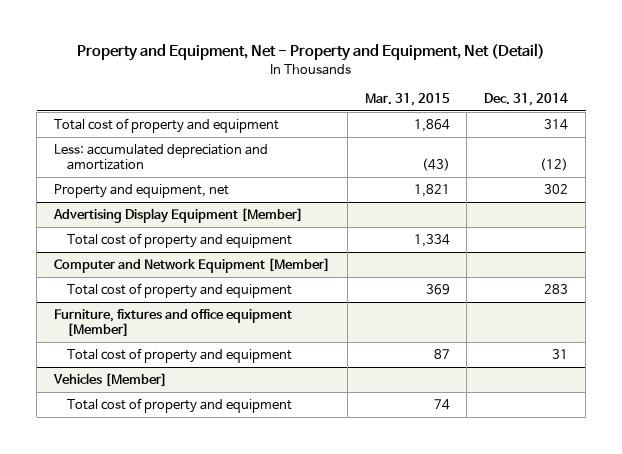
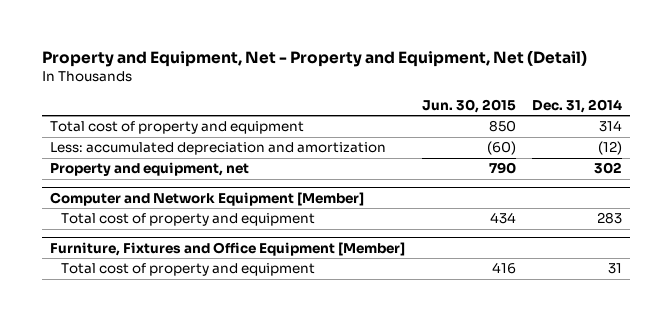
[364,93,450,107] Mar. 31, 2015 -> none
none -> [421,98,516,113] Jun. 30, 2015
[53,207,304,223] Advertising Display Equipment [Member] -> none
[67,232,293,248] Total cost of property and equipment -> none
[54,308,293,338] Furniture, fixtures and office equipment [Member] -> [50,241,406,256] Furniture, Fixtures and Office Equipment [Member]
[53,372,168,387] Vehicles [Member] -> none
[67,397,293,413] Total cost of property and equipment -> none

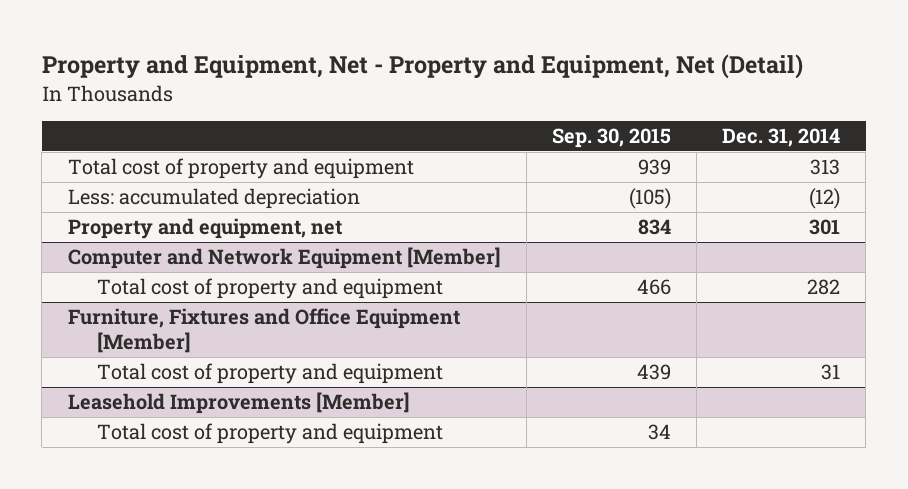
[421,98,516,113] Jun. 30, 2015 -> none
none -> [551,128,671,149] Sep. 30, 2015
[599,120,623,133] 314 -> [810,159,841,176] 313
[50,142,387,156] Less: accumulated depreciation and amortization -> [67,188,360,210] Less: accumulated depreciation
[594,162,623,175] 302 -> [809,219,841,236] 301
[597,212,623,225] 283 -> [807,279,841,296] 282
none -> [67,392,410,415] Leasehold Improvements [Member]
none -> [97,423,444,445] Total cost of property and equipment

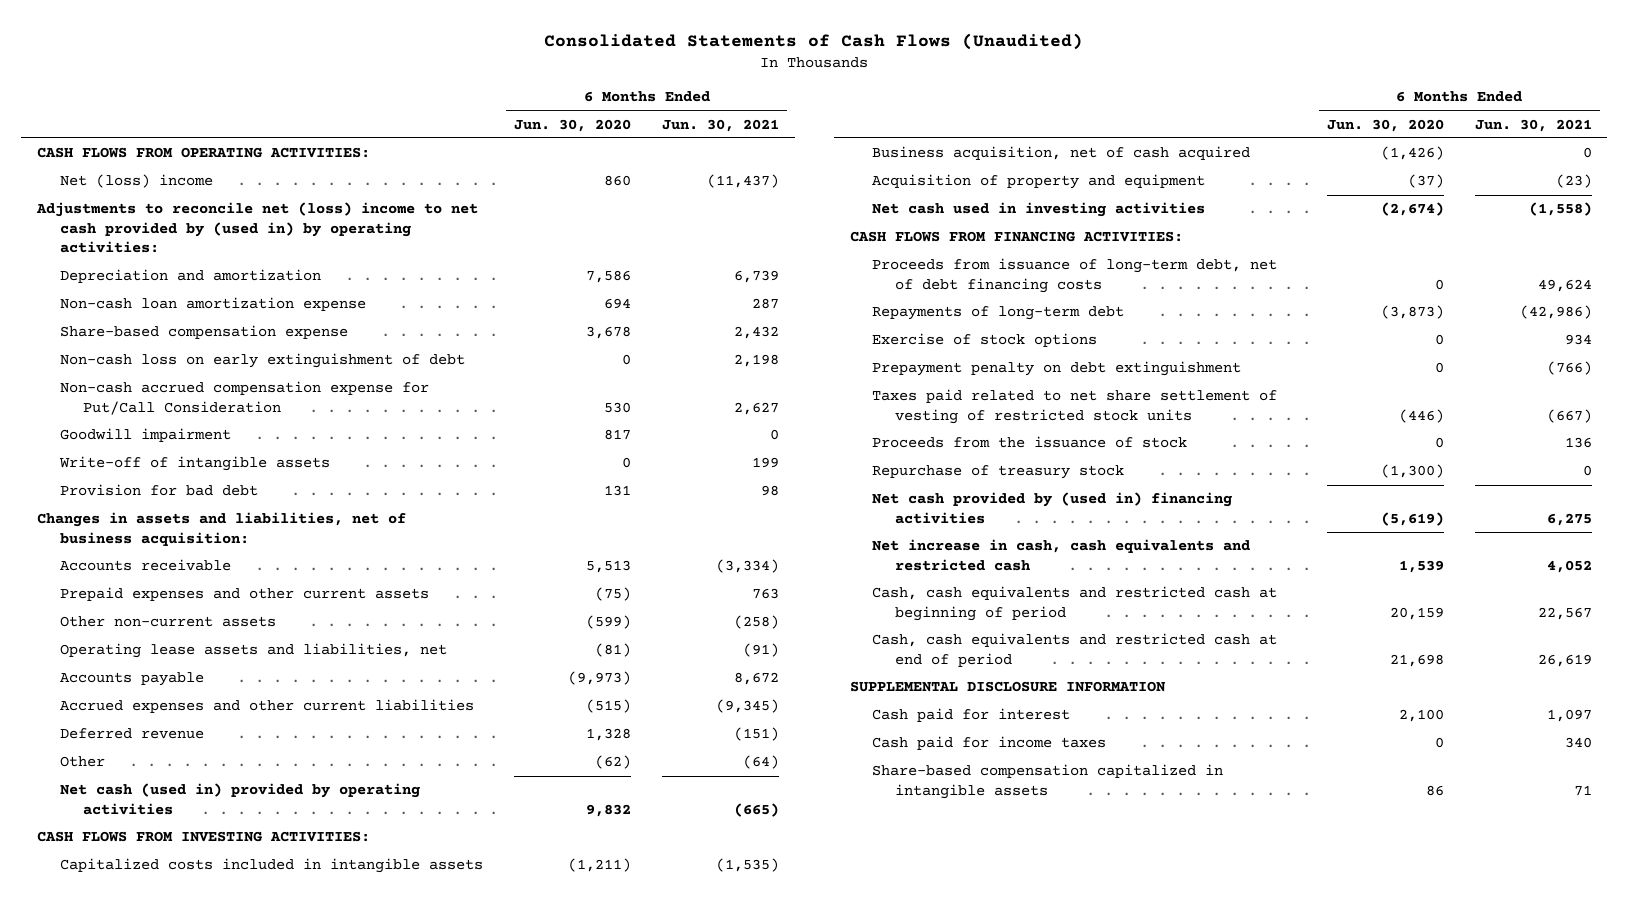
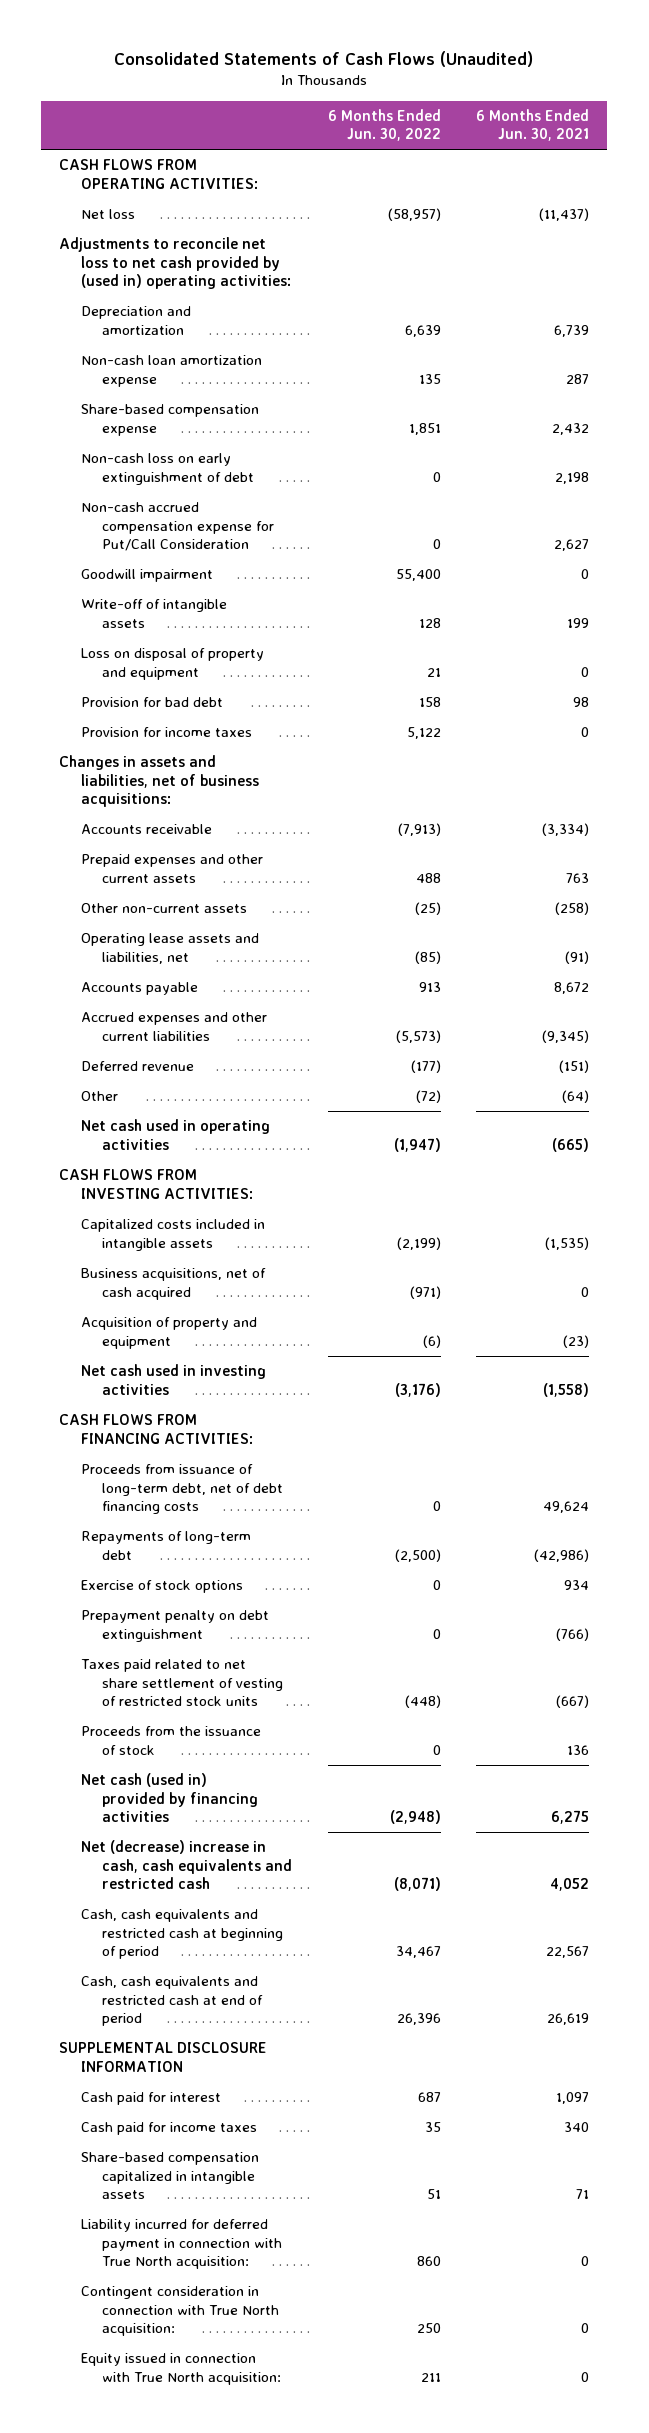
[514,118,632,132] Jun. 30, 2020 -> none
none -> [327,108,441,142] 6 Months Ended Jun. 30, 2022
[59,174,213,189] Net (loss) income -> [80,209,135,220] Net loss
[36,202,479,254] Adjustments to reconcile net (loss) income to net cash provided by (used in) by operating activities: -> [59,237,291,290] Adjustments to reconcile net loss to net cash provided by (used in) operating activities:
none -> [80,648,264,680] Loss on disposal of property and equipment
none -> [80,727,252,738] Provision for income taxes
[37,512,407,546] Changes in assets and liabilities, net of business acquisition: -> [59,755,259,808] Changes in assets and liabilities, net of business acquisitions:
[59,783,420,815] Net cash (used in) provided by operating activities -> [80,1119,270,1150] Net cash used in operating activities
[872,146,1251,161] Business acquisition, net of cash acquired -> [80,1268,266,1300] Business acquisitions, net of cash acquired
[872,465,1125,480] Repurchase of treasury stock -> none
[872,492,1233,524] Net cash provided by (used in) financing activities -> [80,1773,259,1823] Net cash (used in) provided by financing activities
[872,539,1251,571] Net increase in cash, cash equivalents and restricted cash -> [80,1840,293,1890] Net (decrease) increase in cash, cash equivalents and restricted cash
none -> [80,2219,283,2270] Liability incurred for deferred payment in connection with True North acquisition:
none -> [80,2286,280,2337] Contingent consideration in connection with True North acquisition:
none -> [80,2353,282,2385] Equity issued in connection with True North acquisition:

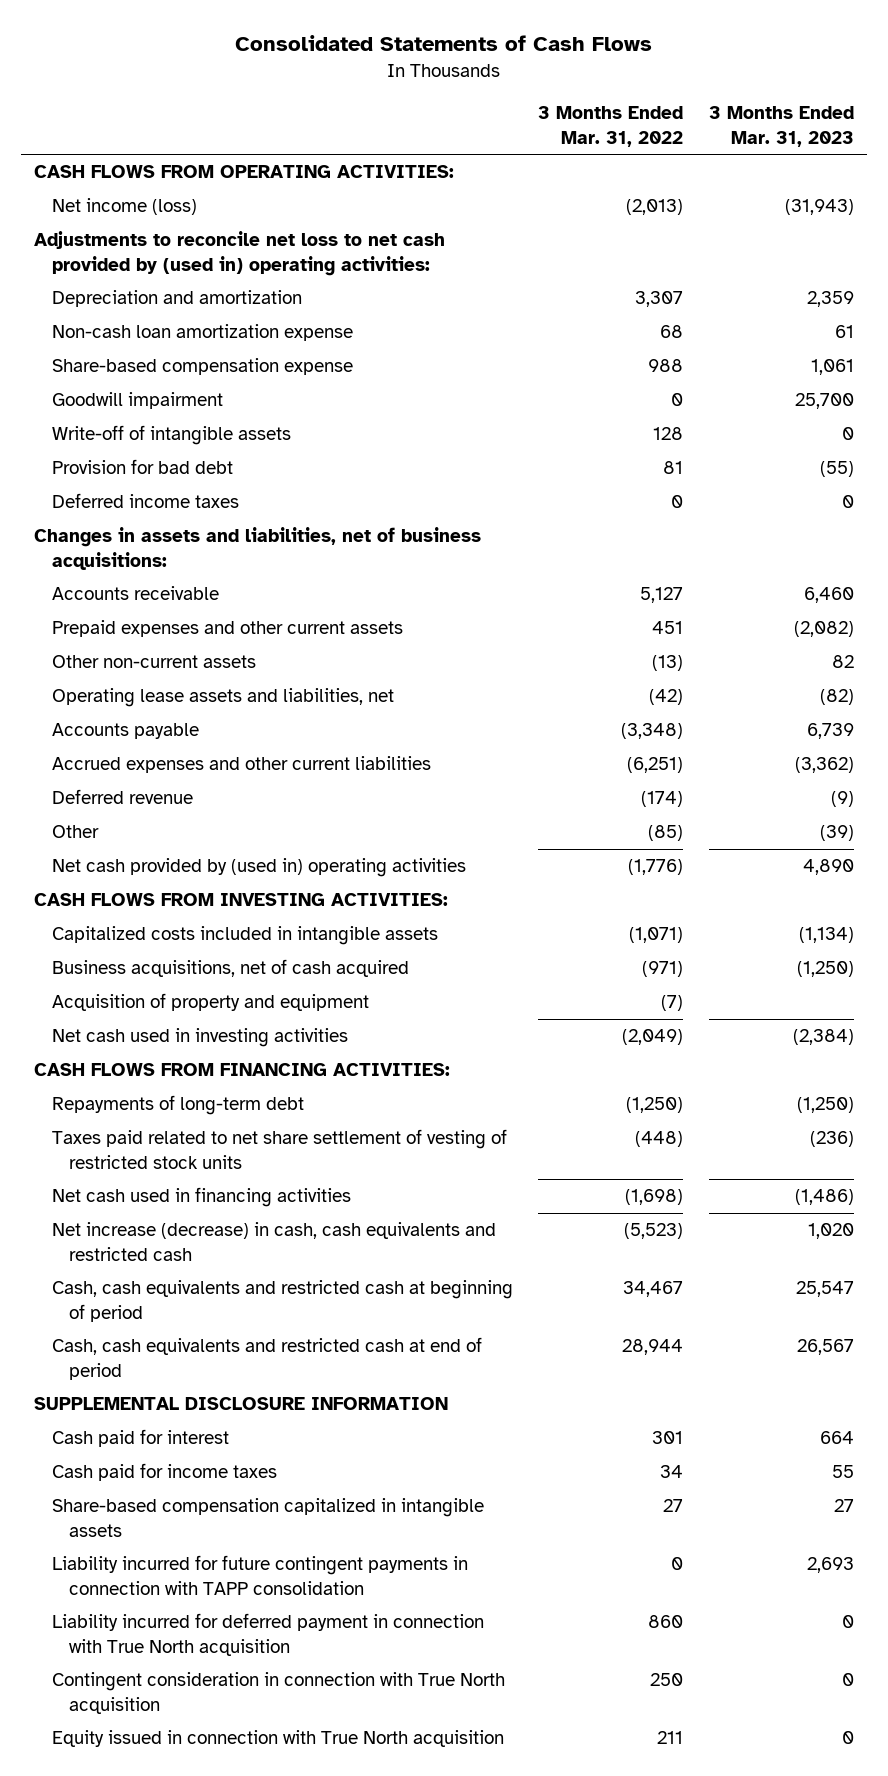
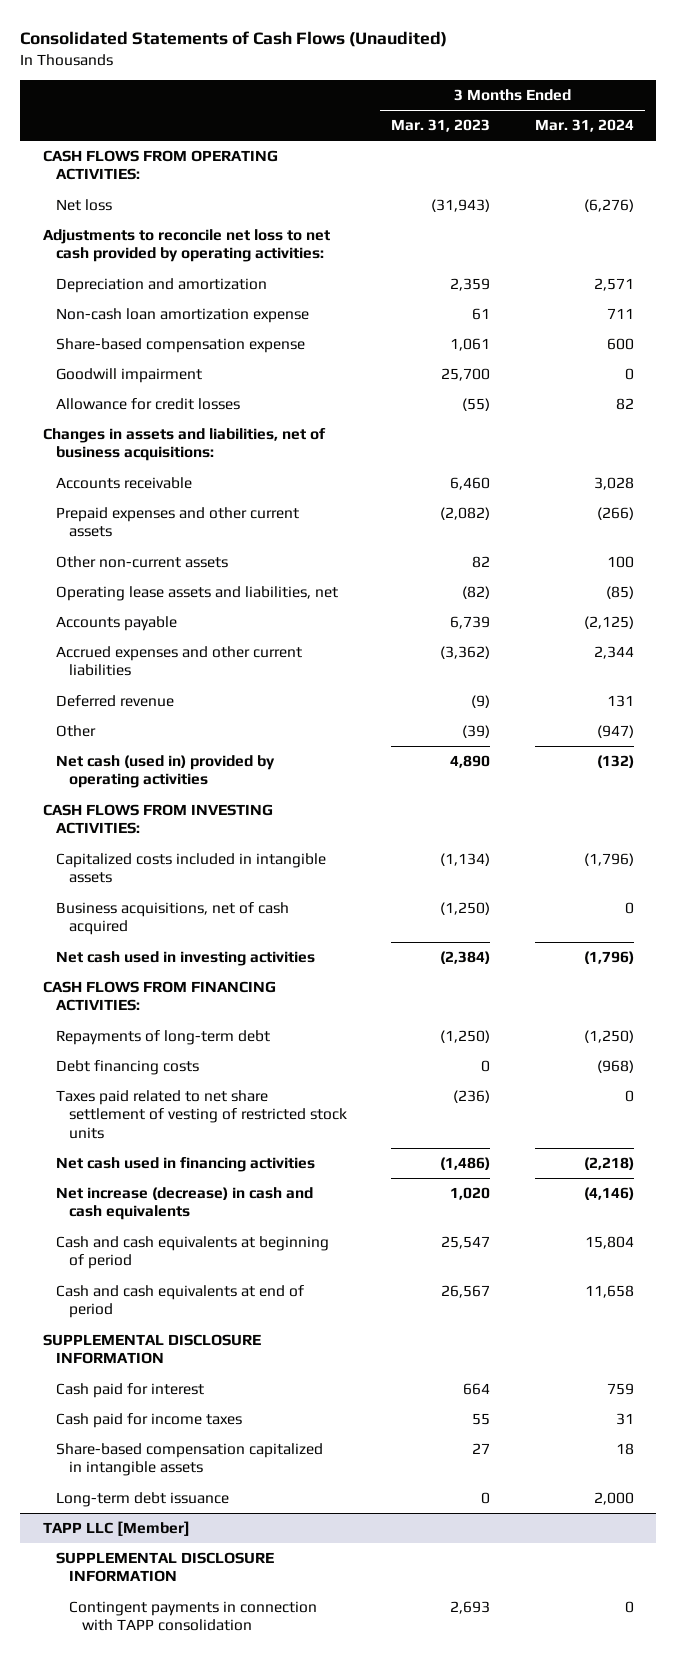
[235,35,653,52] Consolidated Statements of Cash Flows -> [20,31,448,48] Consolidated Statements of Cash Flows (Unaudited)
[538,106,684,147] 3 Months Ended Mar. 31, 2022 -> none
none -> [534,119,634,133] Mar. 31, 2024
[51,198,197,216] Net income (loss) -> [55,199,112,212] Net loss
[34,231,446,276] Adjustments to reconcile net loss to net cash provided by (used in) operating activities: -> [42,229,330,263] Adjustments to reconcile net loss to net cash provided by operating activities:
[51,425,291,446] Write-off of intangible assets -> none
[51,493,239,509] Deferred income taxes -> none
[51,459,233,475] Provision for bad debt -> [55,398,240,411] Allowance for credit losses
[51,858,466,878] Net cash provided by (used in) operating activities -> [55,755,275,789] Net cash (used in) provided by operating activities
[51,993,369,1012] Acquisition of property and equipment -> none
none -> [55,1060,199,1076] Debt financing costs
[51,1222,496,1261] Net increase (decrease) in cash, cash equivalents and restricted cash -> [55,1187,313,1221] Net increase (decrease) in cash and cash equivalents
[51,1280,513,1322] Cash, cash equivalents and restricted cash at beginning of period -> [55,1236,329,1270] Cash and cash equivalents at beginning of period
[51,1337,482,1380] Cash, cash equivalents and restricted cash at end of period -> [55,1285,304,1319] Cash and cash equivalents at end of period
[51,1613,484,1656] Liability incurred for deferred payment in connection with True North acquisition -> none
[51,1672,505,1714] Contingent consideration in connection with True North acquisition -> none
[51,1730,504,1748] Equity issued in connection with True North acquisition -> none
none -> [55,1492,229,1508] Long-term debt issuance
none -> [42,1521,190,1537] TAPP LLC [Member]
none -> [55,1552,274,1583] SUPPLEMENTAL DISCLOSURE INFORMATION
[51,1555,468,1595] Liability incurred for future contingent payments in connection with TAPP consolidation -> [69,1601,318,1632] Contingent payments in connection with TAPP consolidation

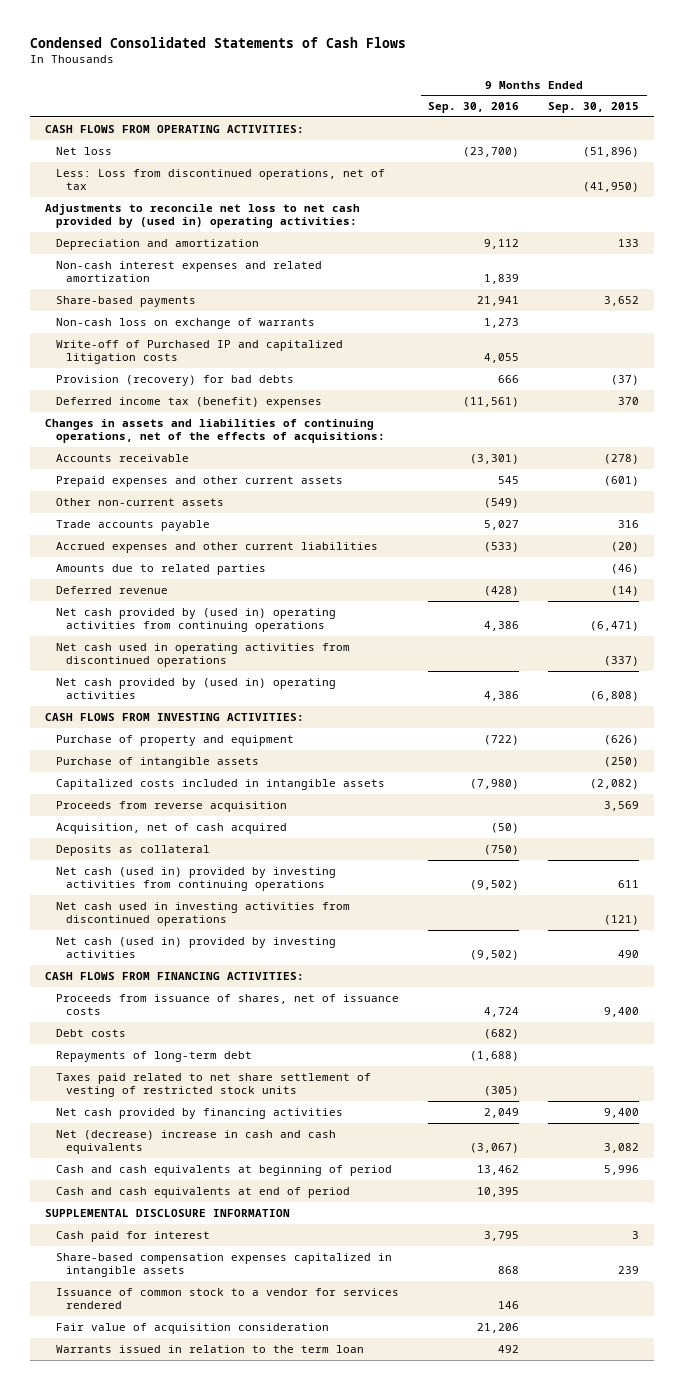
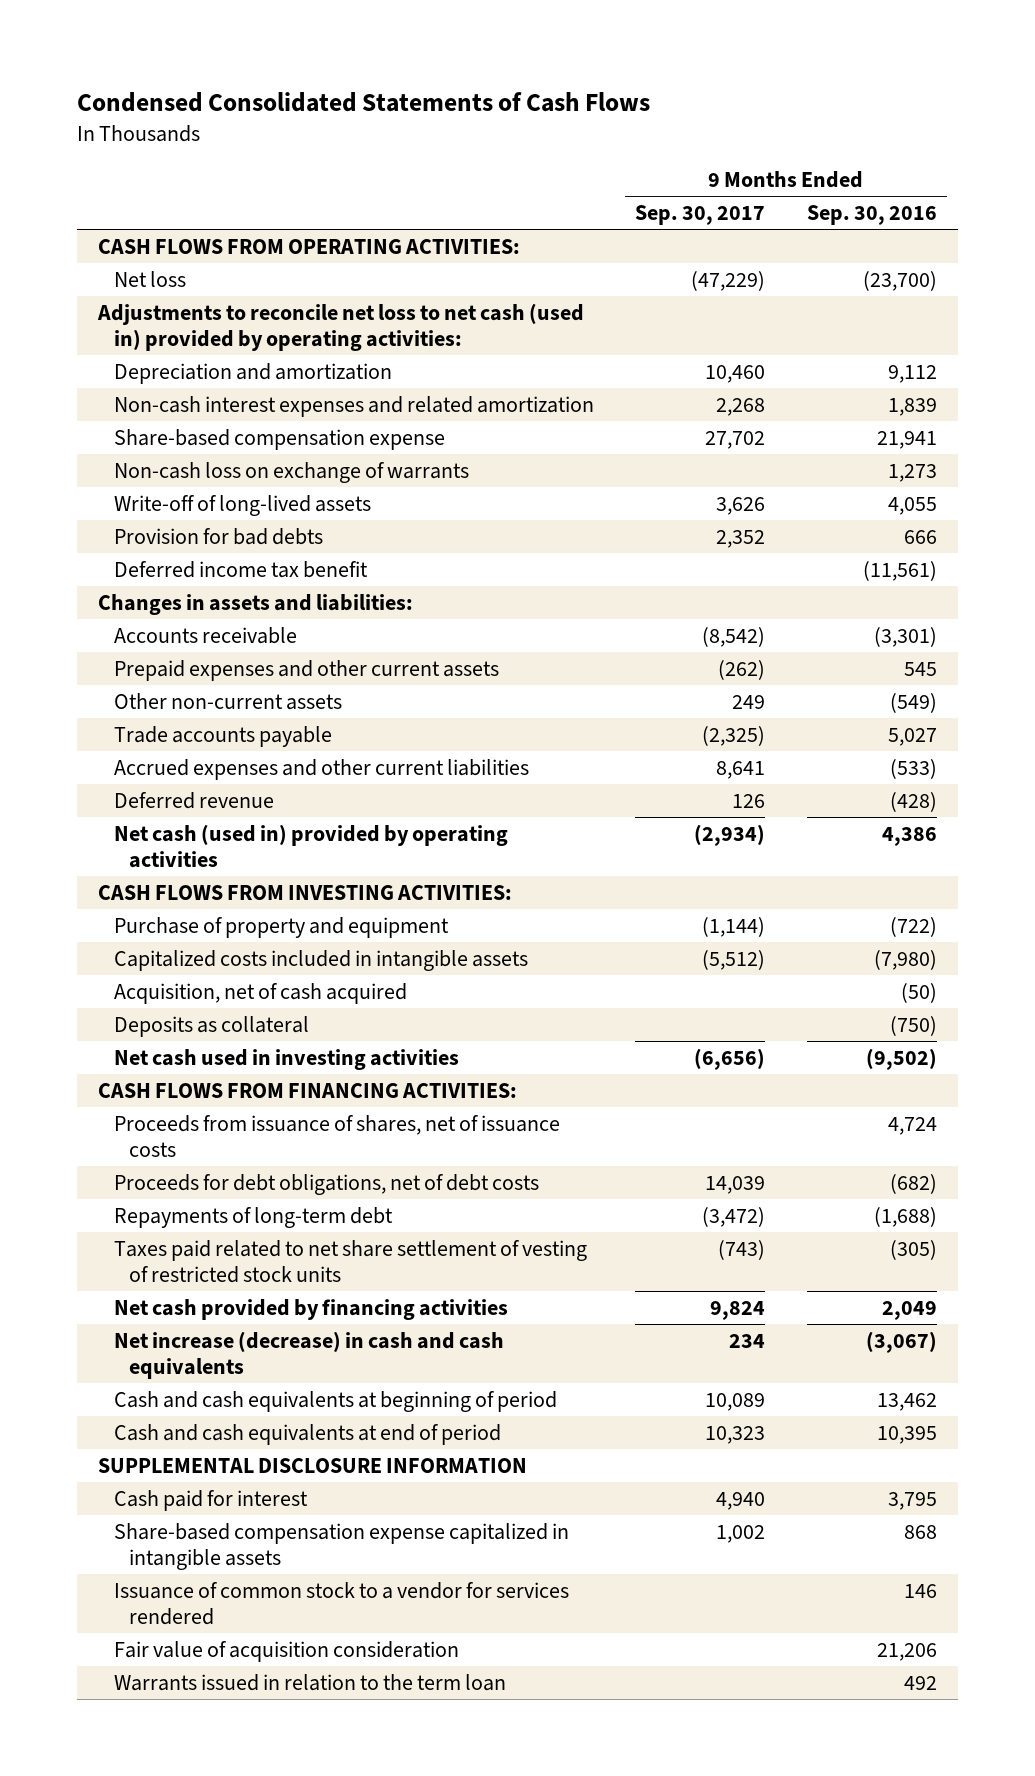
[548,102,640,114] Sep. 30, 2015 -> none
none -> [635,205,766,226] Sep. 30, 2017
[55,168,385,191] Less: Loss from discontinued operations, net of tax -> none
[44,203,360,229] Adjustments to reconcile net loss to net cash provided by (used in) operating activities: -> [96,302,584,351] Adjustments to reconcile net loss to net cash (used in) provided by operating activities:
[55,295,196,307] Share-based payments -> [113,428,445,450] Share-based compensation expense
[55,339,343,365] Write-off of Purchased IP and capitalized litigation costs -> [113,494,371,516] Write-off of long-lived assets
[55,374,294,386] Provision (recovery) for bad debts -> [113,527,323,545] Provision for bad debts
[55,396,322,408] Deferred income tax (benefit) expenses -> [113,560,368,578] Deferred income tax benefit
[44,418,385,444] Changes in assets and liabilities of continuing operations, net of the effects of acquisitions: -> [97,593,413,615] Changes in assets and liabilities:
[55,563,266,575] Amounts due to related parties -> none
[55,607,336,633] Net cash provided by (used in) operating activities from continuing operations -> none
[55,642,350,668] Net cash used in operating activities from discontinued operations -> none
[55,677,336,700] Net cash provided by (used in) operating activities -> [113,823,508,868] Net cash (used in) provided by operating activities
[55,756,259,768] Purchase of intangible assets -> none
[55,800,287,812] Proceeds from reverse acquisition -> none
[55,866,336,892] Net cash (used in) provided by investing activities from continuing operations -> none
[55,901,350,927] Net cash used in investing activities from discontinued operations -> none
[55,936,336,959] Net cash (used in) provided by investing activities -> [113,1048,459,1070] Net cash used in investing activities
[55,1028,126,1037] Debt costs -> [113,1173,539,1195] Proceeds for debt obligations, net of debt costs
[55,1129,336,1155] Net (decrease) increase in cash and cash equivalents -> [113,1330,504,1379] Net increase (decrease) in cash and cash equivalents
[55,1252,392,1278] Share-based compensation expenses capitalized in intangible assets -> [113,1522,569,1570] Share-based compensation expense capitalized in intangible assets

